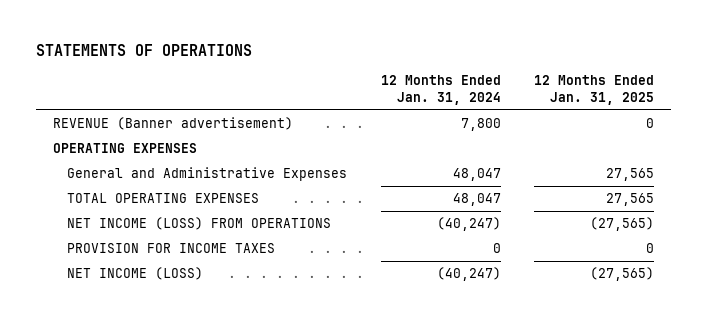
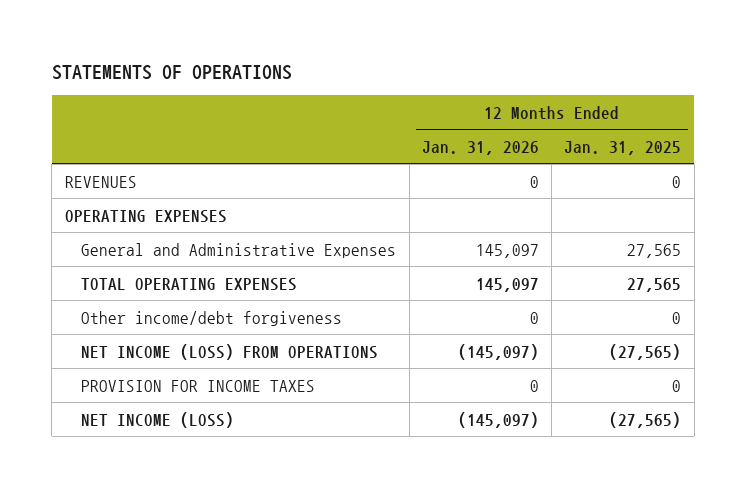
[380,75,501,106] 12 Months Ended Jan. 31, 2024 -> none
none -> [421,140,539,155] Jan. 31, 2026
[52,117,293,131] REVENUE (Banner advertisement) -> [64,175,137,188] REVENUES
none -> [81,310,343,326] Other income/debt forgiveness

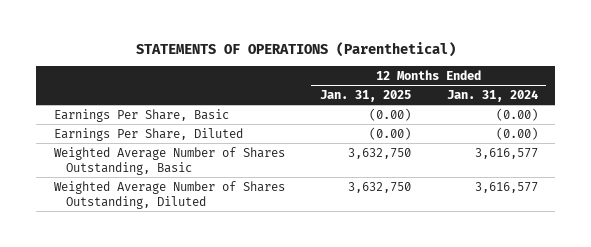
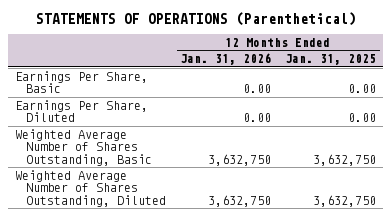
[446,90,538,103] Jan. 31, 2024 -> none
none -> [180,53,272,66] Jan. 31, 2026
[369,107,412,121] (0.00) -> [348,84,377,94] 0.00
[369,126,412,140] (0.00) -> [348,113,377,123] 0.00

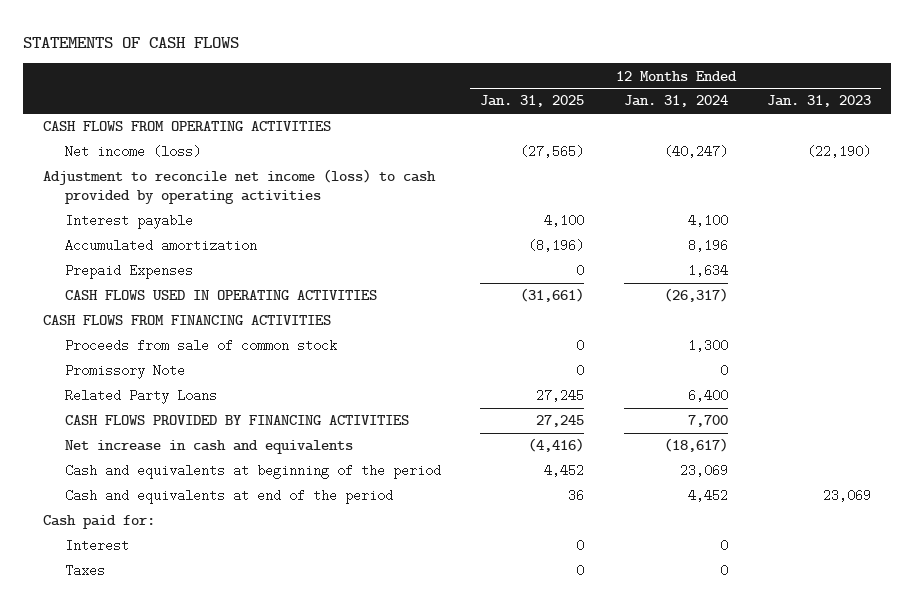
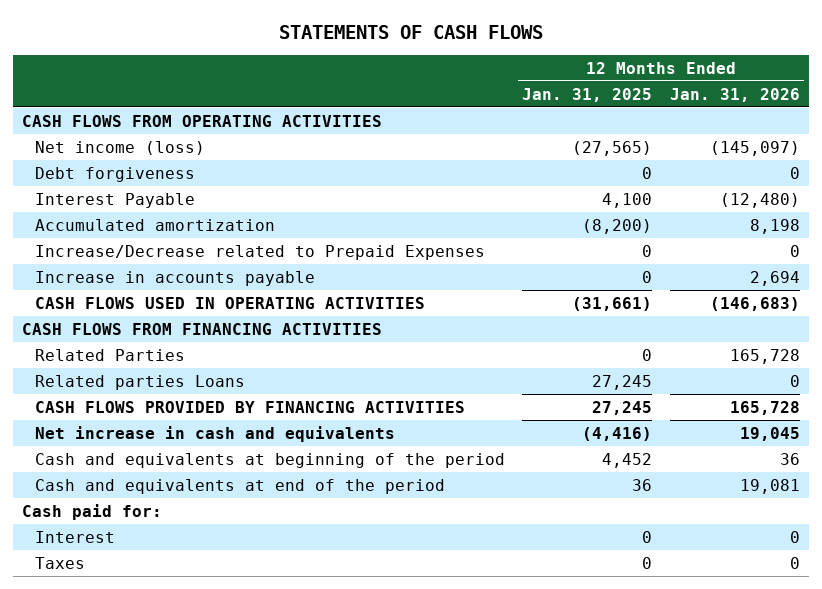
[623,95,728,108] Jan. 31, 2024 -> none
[767,95,872,108] Jan. 31, 2023 -> none
none -> [670,87,801,102] Jan. 31, 2026
[42,169,436,205] Adjustment to reconcile net income (loss) to cash provided by operating activities -> none
none -> [34,166,195,182] Debt forgiveness
[64,214,193,230] Interest payable -> [34,192,195,208] Interest Payable
[528,239,585,253] (8,196) -> [582,218,653,234] (8,200)
[64,264,193,280] Prepaid Expenses -> [34,244,485,260] Increase/Decrease related to Prepaid Expenses
none -> [34,270,315,286] Increase in accounts payable
[64,339,337,353] Proceeds from sale of common stock -> none
[64,364,185,380] Promissory Note -> none
none -> [34,348,185,361] Related Parties
[64,389,217,405] Related Party Loans -> [34,374,245,390] Related parties Loans

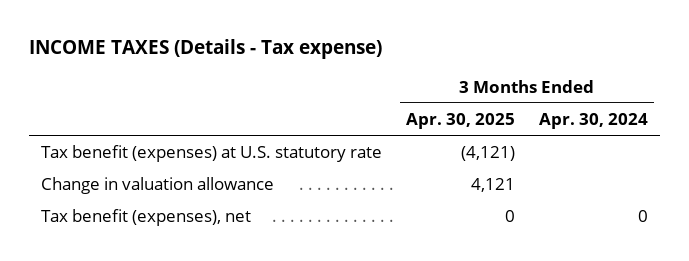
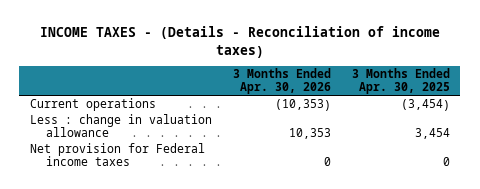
[28,39,382,60] INCOME TAXES (Details - Tax expense) -> [39,25,440,58] INCOME TAXES - (Details - Reconciliation of income taxes)
[539,112,649,129] Apr. 30, 2024 -> none
none -> [232,68,331,95] 3 Months Ended Apr. 30, 2026
[40,144,382,162] Tax benefit (expenses) at U.S. statutory rate -> none
none -> [29,98,156,112] Current operations
[40,176,274,194] Change in valuation allowance -> [29,114,212,138] Less : change in valuation allowance
[471,177,516,192] 4,121 -> [414,128,450,140] 3,454
[40,208,251,226] Tax benefit (expenses), net -> [29,143,205,167] Net provision for Federal income taxes

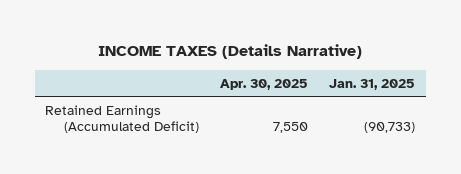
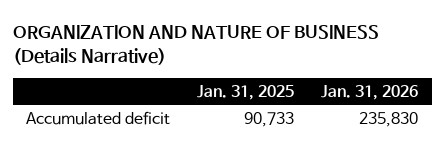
[98,44,363,60] INCOME TAXES (Details Narrative) -> [13,24,380,66] ORGANIZATION AND NATURE OF BUSINESS (Details Narrative)
[219,78,308,90] Apr. 30, 2025 -> none
none -> [321,84,419,100] Jan. 31, 2026
[45,104,199,133] Retained Earnings (Accumulated Deficit) -> [26,110,171,125] Accumulated deficit
[364,121,416,133] (90,733) -> [244,111,295,127] 90,733

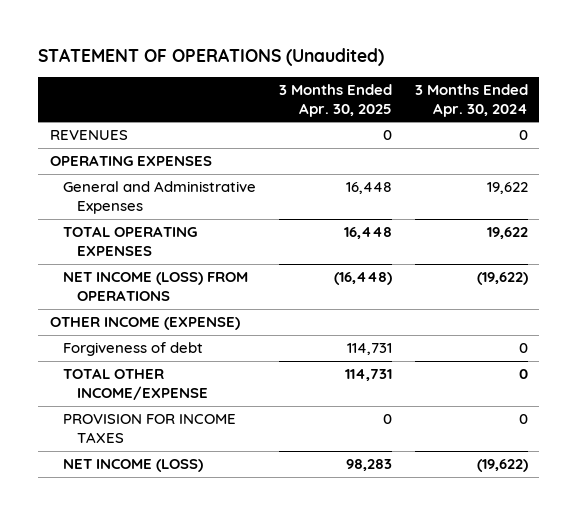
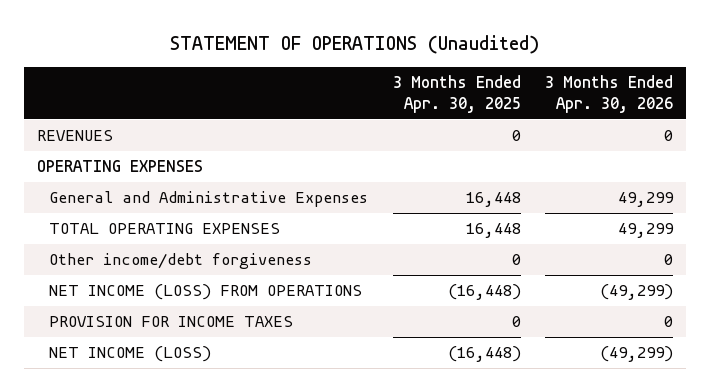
[414,84,528,117] 3 Months Ended Apr. 30, 2024 -> none
none -> [545,75,674,113] 3 Months Ended Apr. 30, 2026
none -> [49,253,313,270] Other income/debt forgiveness
[49,317,240,331] OTHER INCOME (EXPENSE) -> none
[63,342,204,357] Forgiveness of debt -> none
[63,368,209,400] TOTAL OTHER INCOME/EXPENSE -> none
[345,459,392,472] 98,283 -> [447,346,521,363] (16,448)

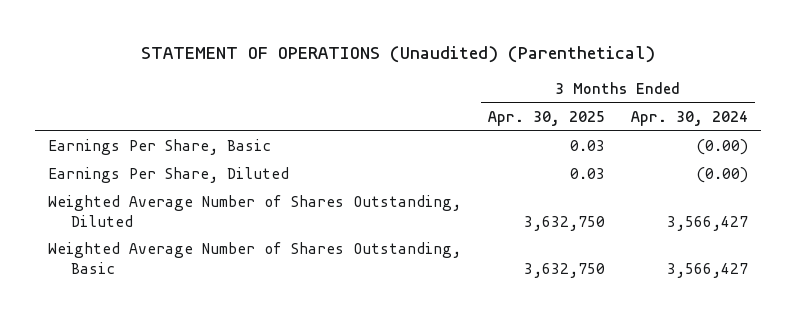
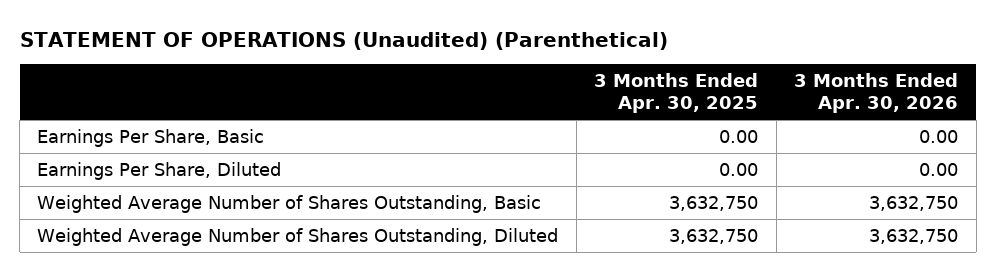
[631,111,749,127] Apr. 30, 2024 -> none
none -> [794,72,959,114] 3 Months Ended Apr. 30, 2026
[569,140,605,152] 0.03 -> [719,129,759,143] 0.00
[569,168,605,180] 0.03 -> [719,162,759,176] 0.00
[48,195,462,227] Weighted Average Number of Shares Outstanding, Diluted -> [37,227,559,246] Weighted Average Number of Shares Outstanding, Diluted

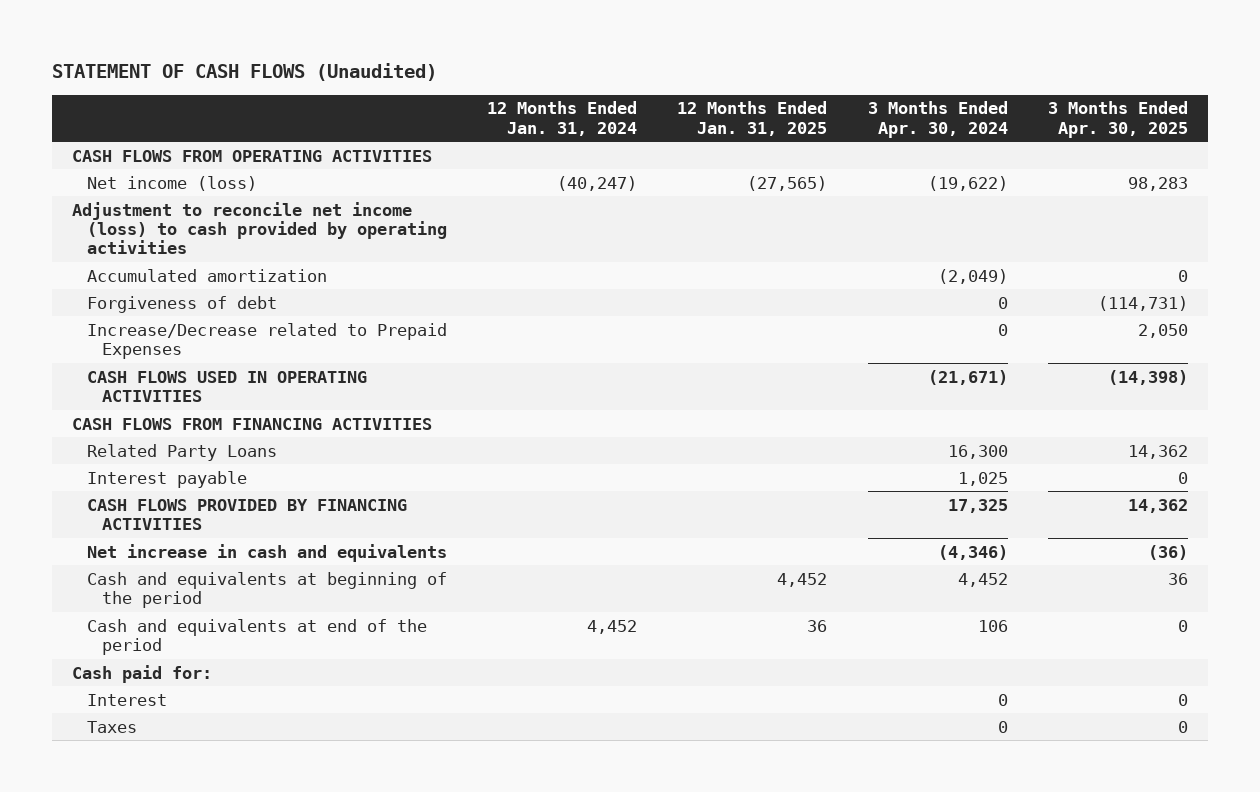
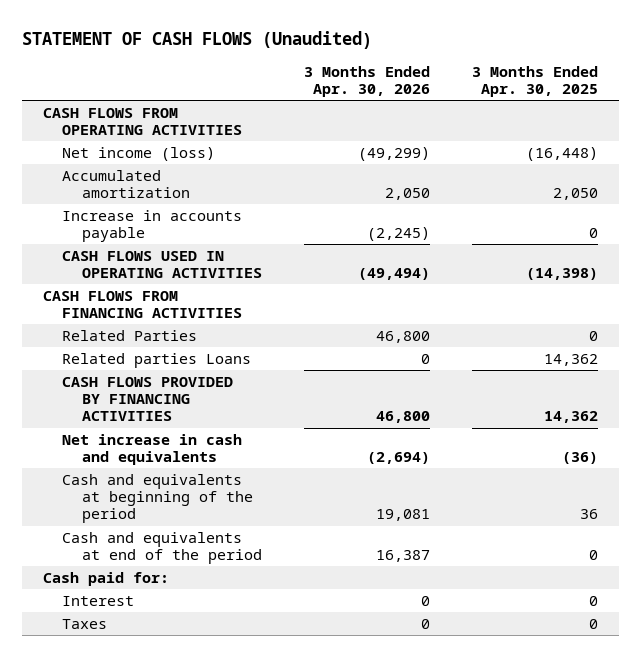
[487,101,638,136] 12 Months Ended Jan. 31, 2024 -> none
[677,101,828,136] 12 Months Ended Jan. 31, 2025 -> none
[867,101,1008,138] 3 Months Ended Apr. 30, 2024 -> none
none -> [304,65,431,97] 3 Months Ended Apr. 30, 2026
[72,201,448,255] Adjustment to reconcile net income (loss) to cash provided by operating activities -> none
[87,295,278,313] Forgiveness of debt -> none
[87,322,448,360] Increase/Decrease related to Prepaid Expenses -> none
[1127,176,1188,191] 98,283 -> [526,146,599,161] (16,448)
[1177,269,1188,282] 0 -> [553,188,599,201] 2,050
none -> [62,209,243,243] Increase in accounts payable
[87,470,248,488] Interest payable -> none
none -> [62,329,198,341] Related Parties
[87,443,278,461] Related Party Loans -> [62,352,252,368] Related parties Loans

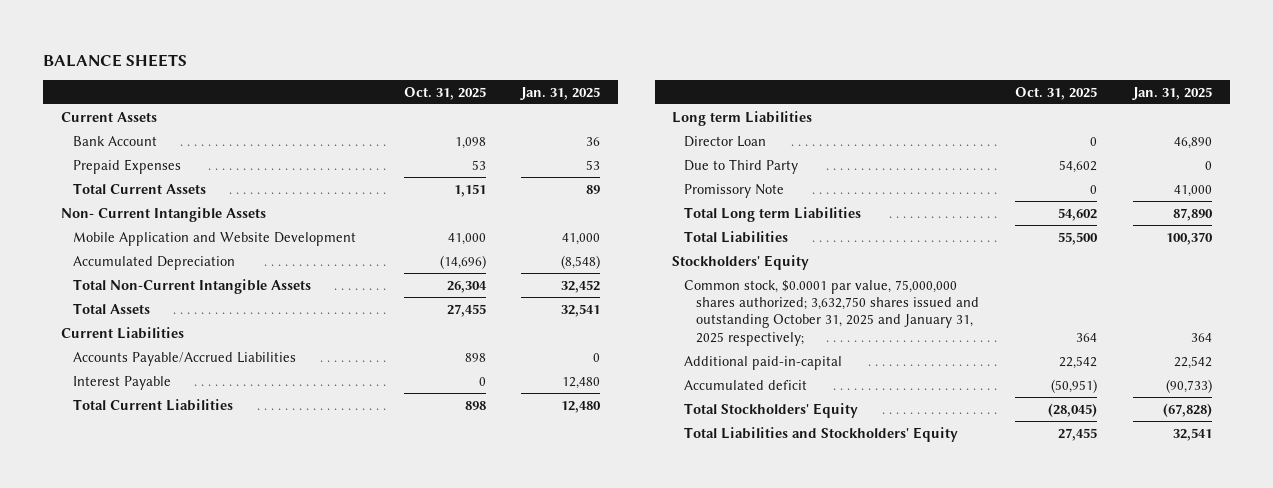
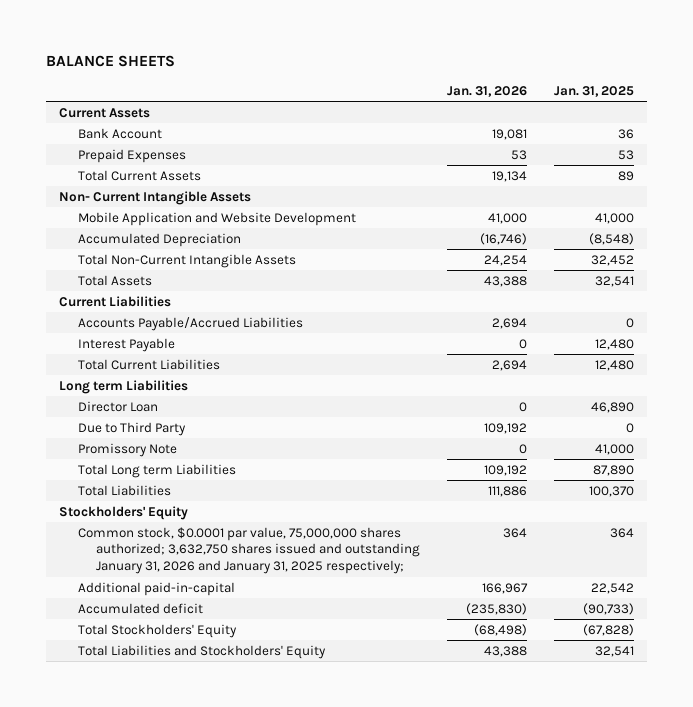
[403,86,486,100] Oct. 31, 2025 -> none
none -> [446,85,527,97] Jan. 31, 2026
[684,279,980,346] Common stock, $0.0001 par value, 75,000,000 shares authorized; 3,632,750 shares issued and outstanding October 31, 2025 and January 31, 2025 respectively; -> [77,526,421,575] Common stock, $0.0001 par value, 75,000,000 shares authorized; 3,632,750 shares issued and outstanding January 31, 2026 and January 31, 2025 respectively;

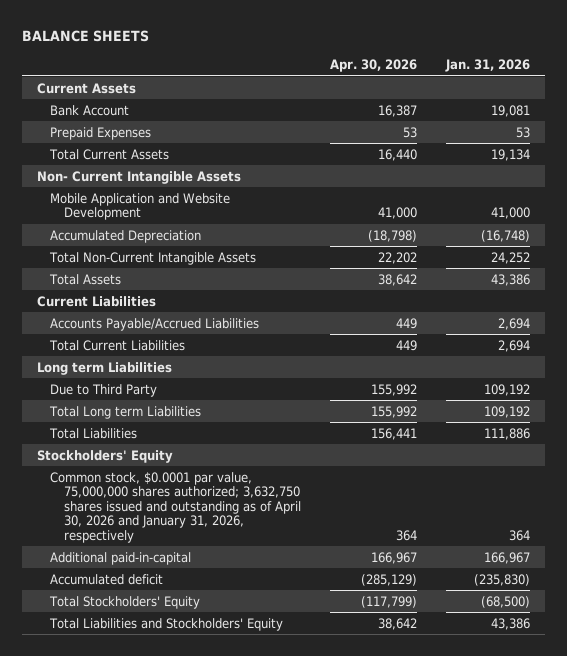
[553,85,634,97] Jan. 31, 2025 -> none
none -> [330,59,418,73] Apr. 30, 2026
[479,232,527,245] (16,746) -> [481,229,531,242] (16,748)
[483,254,527,266] 24,254 -> [491,251,531,264] 24,252
[483,275,527,287] 43,388 -> [491,273,531,286] 43,386
[77,337,175,352] Interest Payable -> none
[77,400,158,412] Director Loan -> none
[77,442,177,457] Promissory Note -> none
[77,526,421,575] Common stock, $0.0001 par value, 75,000,000 shares authorized; 3,632,750 shares issued and outstanding January 31, 2026 and January 31, 2025 respectively; -> [50,471,302,543] Common stock, $0.0001 par value, 75,000,000 shares authorized; 3,632,750 shares issued and outstanding as of April 30, 2026 and January 31, 2026, respectively
[473,623,527,636] (68,498) -> [481,595,531,608] (68,500)
[483,645,527,657] 43,388 -> [491,617,531,630] 43,386

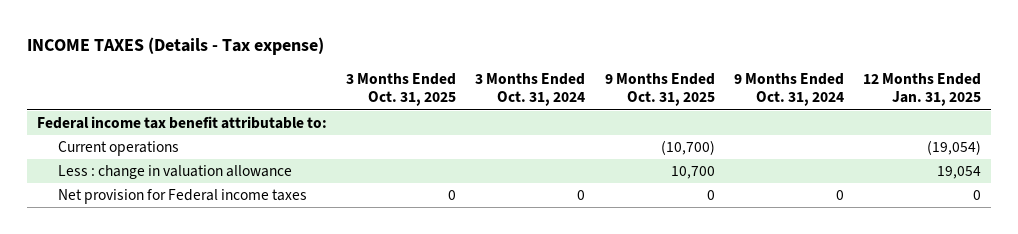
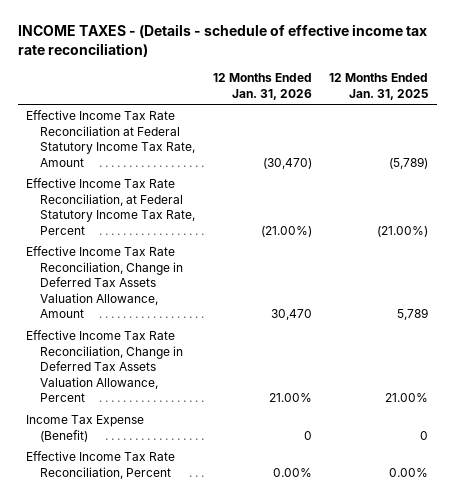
[27,37,325,56] INCOME TAXES (Details - Tax expense) -> [17,24,427,58] INCOME TAXES - (Details - schedule of effective income tax rate reconciliation)
[346,72,457,107] 3 Months Ended Oct. 31, 2025 -> none
[475,72,586,107] 3 Months Ended Oct. 31, 2024 -> none
[604,72,715,107] 9 Months Ended Oct. 31, 2025 -> none
[734,72,845,107] 9 Months Ended Oct. 31, 2024 -> none
none -> [212,73,312,100] 12 Months Ended Jan. 31, 2026
[36,116,327,130] Federal income tax benefit attributable to: -> none
[58,141,180,157] Current operations -> none
none -> [26,110,196,167] Effective Income Tax Rate Reconciliation at Federal Statutory Income Tax Rate, Amount
none -> [26,178,196,235] Effective Income Tax Rate Reconciliation, at Federal Statutory Income Tax Rate, Percent
[58,165,293,180] Less : change in valuation allowance -> [26,246,184,319] Effective Income Tax Rate Reconciliation, Change in Deferred Tax Assets Valuation Allowance, Amount
[937,166,982,180] 19,054 -> [397,308,429,321] 5,789
none -> [26,330,184,403] Effective Income Tax Rate Reconciliation, Change in Deferred Tax Assets Valuation Allowance, Percent
[58,189,308,205] Net provision for Federal income taxes -> [26,415,145,442] Income Tax Expense (Benefit)
none -> [26,451,176,479] Effective Income Tax Rate Reconciliation, Percent

